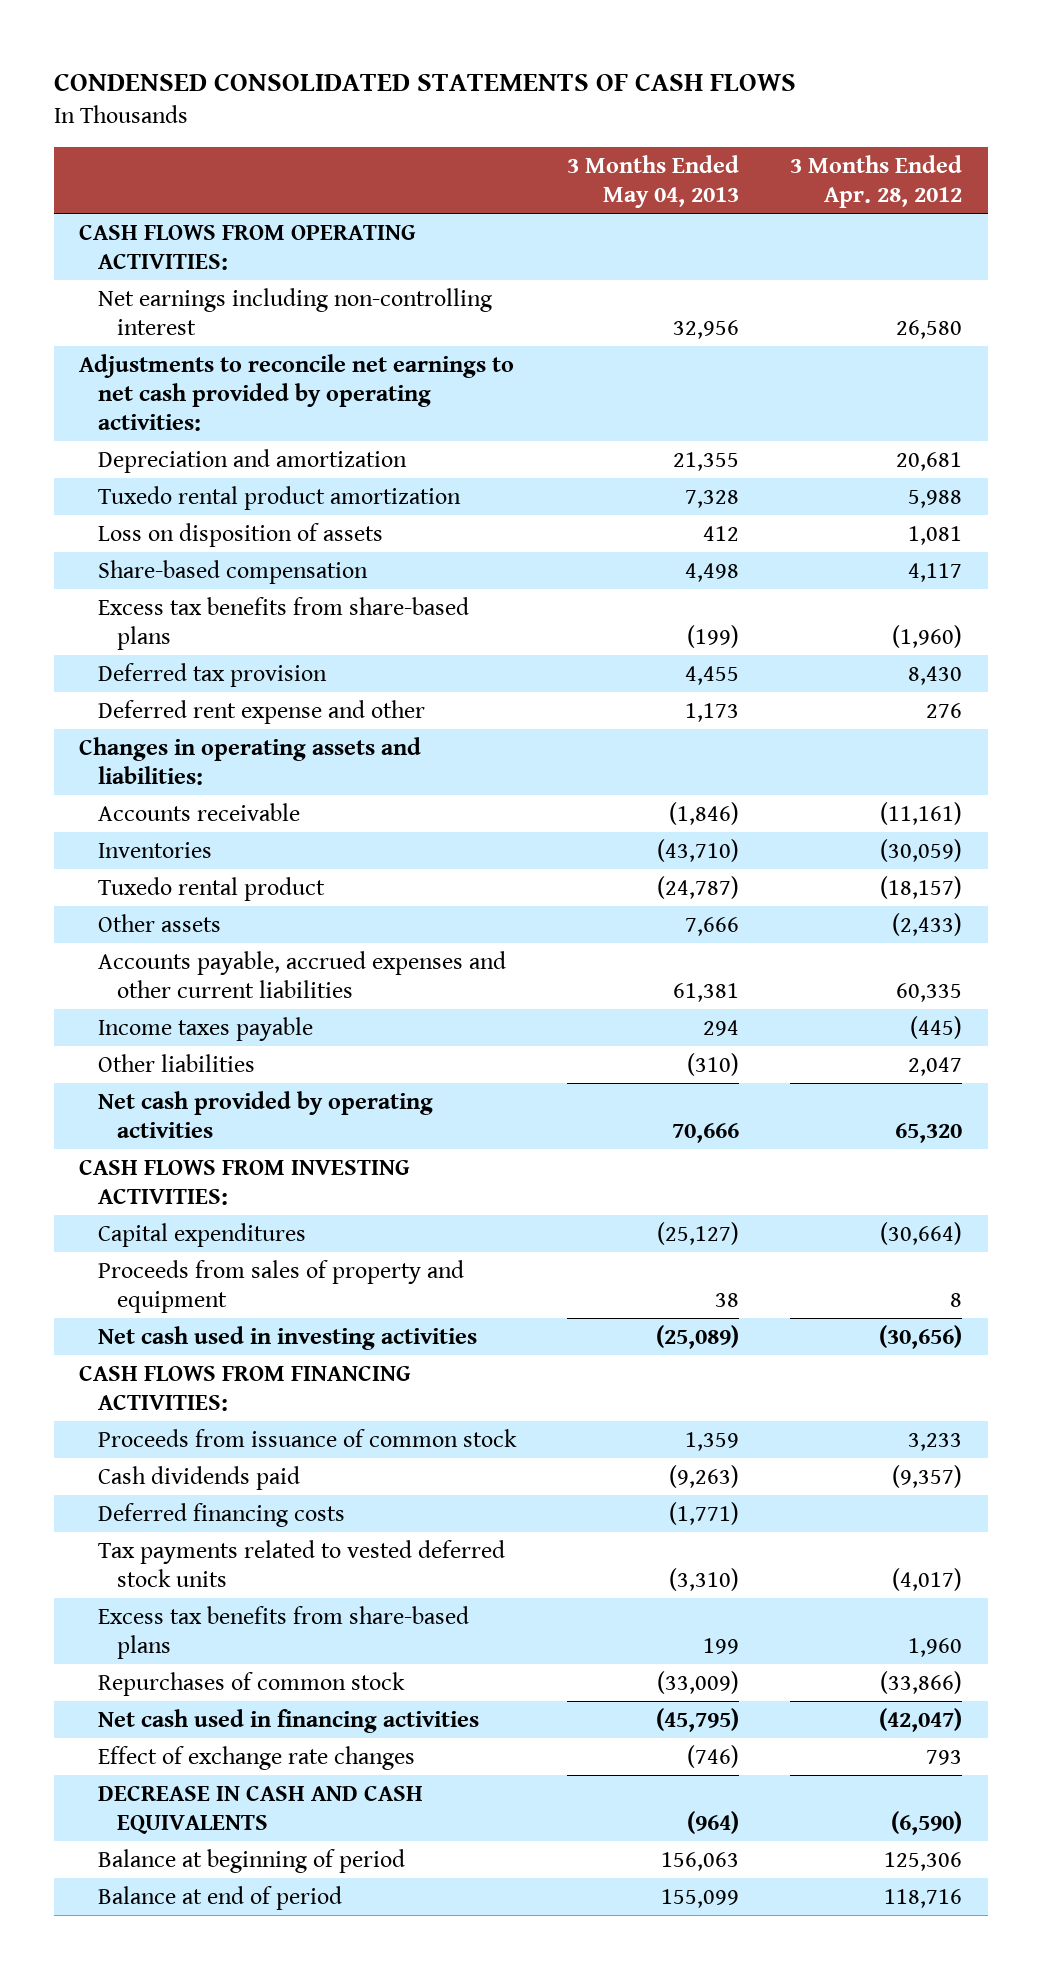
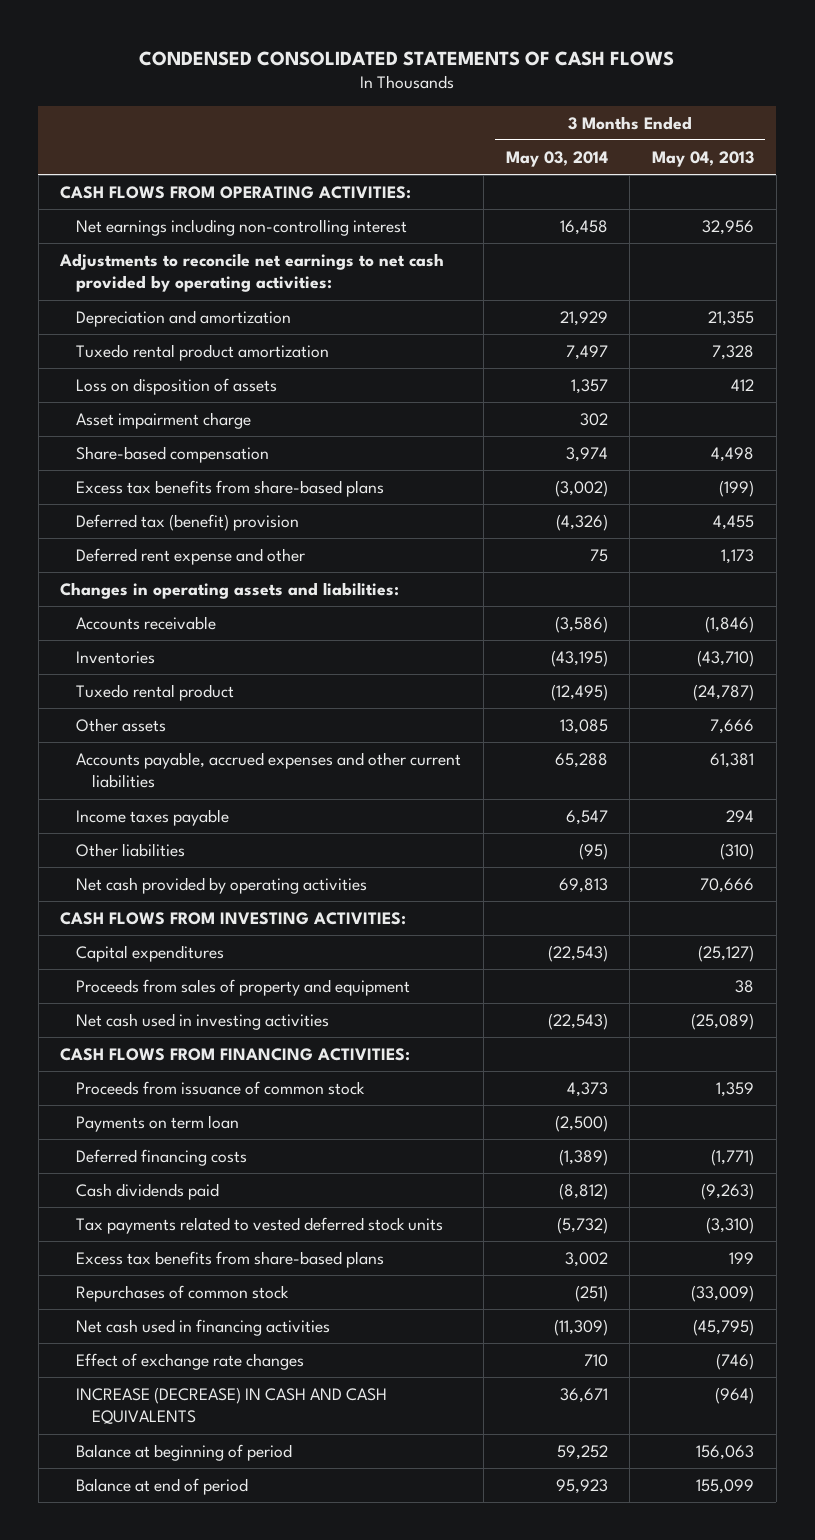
[790,155,963,209] 3 Months Ended Apr. 28, 2012 -> none
none -> [505,150,608,167] May 03, 2014
none -> [76,411,252,429] Asset impairment charge
[98,663,328,688] Deferred tax provision -> [76,513,300,531] Deferred tax (benefit) provision
none -> [76,1114,240,1132] Payments on term loan
[98,1466,301,1491] Cash dividends paid -> [76,1182,220,1200] Cash dividends paid
[98,1786,424,1834] DECREASE IN CASH AND CASH EQUIVALENTS -> [76,1386,388,1425] INCREASE (DECREASE) IN CASH AND CASH EQUIVALENTS

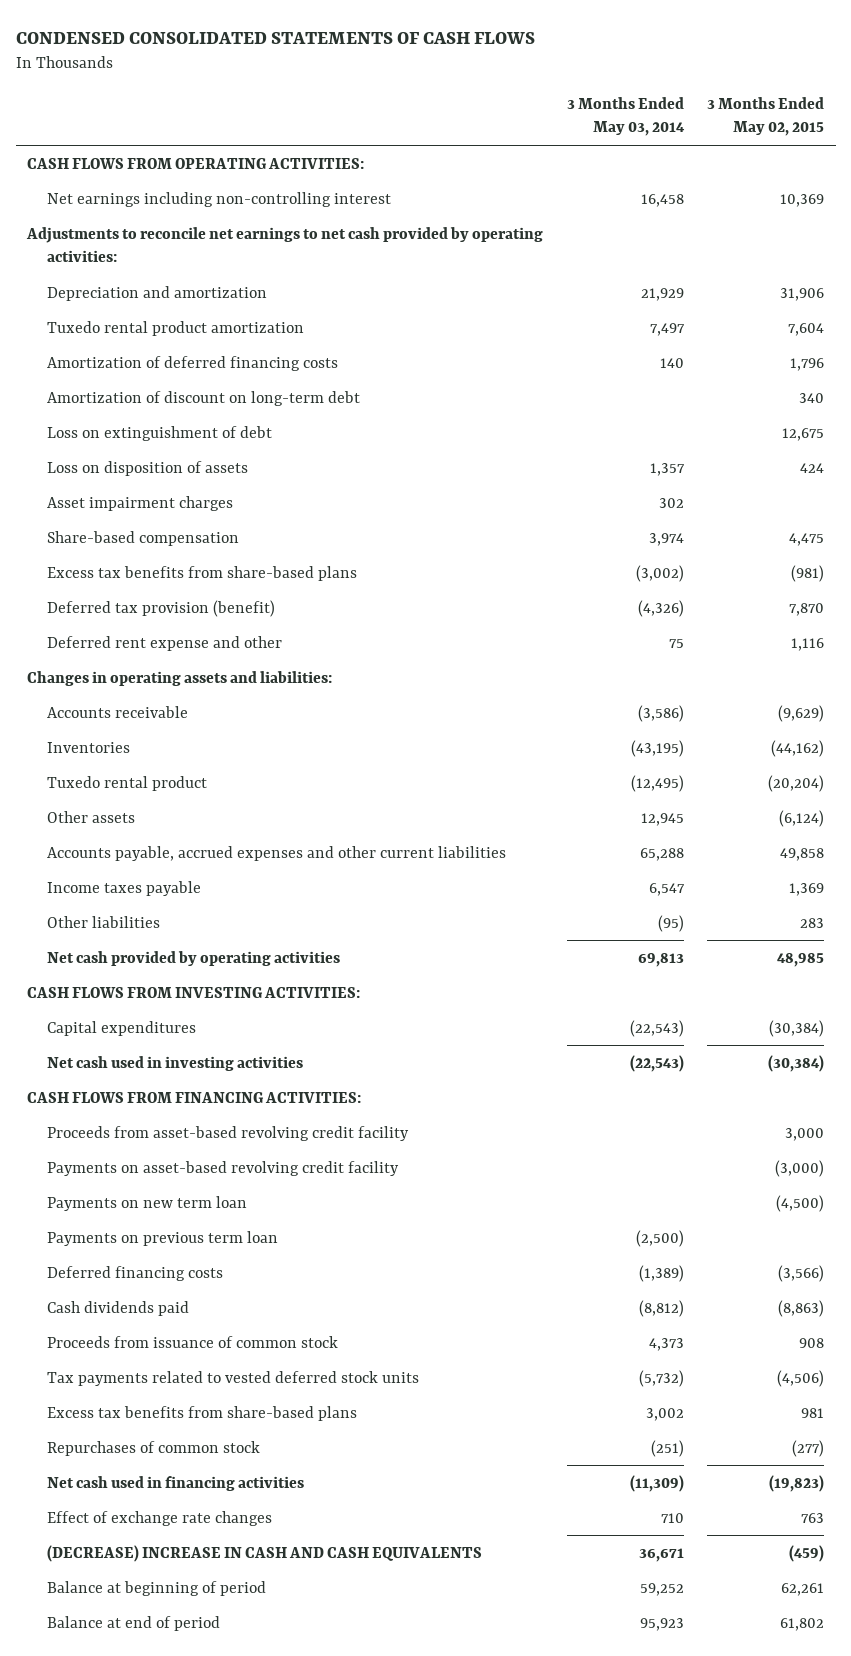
[652,150,755,167] May 04, 2013 -> none
none -> [707,97,825,137] 3 Months Ended May 02, 2015
none -> [46,355,338,371] Amortization of deferred financing costs
none -> [46,390,360,406] Amortization of discount on long-term debt
none -> [46,425,272,441] Loss on extinguishment of debt
[76,411,252,429] Asset impairment charge -> [46,495,233,511] Asset impairment charges
[76,513,300,531] Deferred tax (benefit) provision -> [46,599,275,617] Deferred tax provision (benefit)
[559,718,608,734] 13,085 -> [640,812,684,826] 12,945
[76,978,411,996] Proceeds from sales of property and equipment -> none
none -> [46,1125,409,1141] Proceeds from asset-based revolving credit facility
none -> [46,1160,399,1176] Payments on asset-based revolving credit facility
none -> [46,1195,247,1211] Payments on new term loan
[76,1114,240,1132] Payments on term loan -> [46,1230,278,1246] Payments on previous term loan
[76,1080,366,1095] Proceeds from issuance of common stock -> [46,1335,338,1348] Proceeds from issuance of common stock
[76,1386,388,1425] INCREASE (DECREASE) IN CASH AND CASH EQUIVALENTS -> [46,1544,482,1562] (DECREASE) INCREASE IN CASH AND CASH EQUIVALENTS

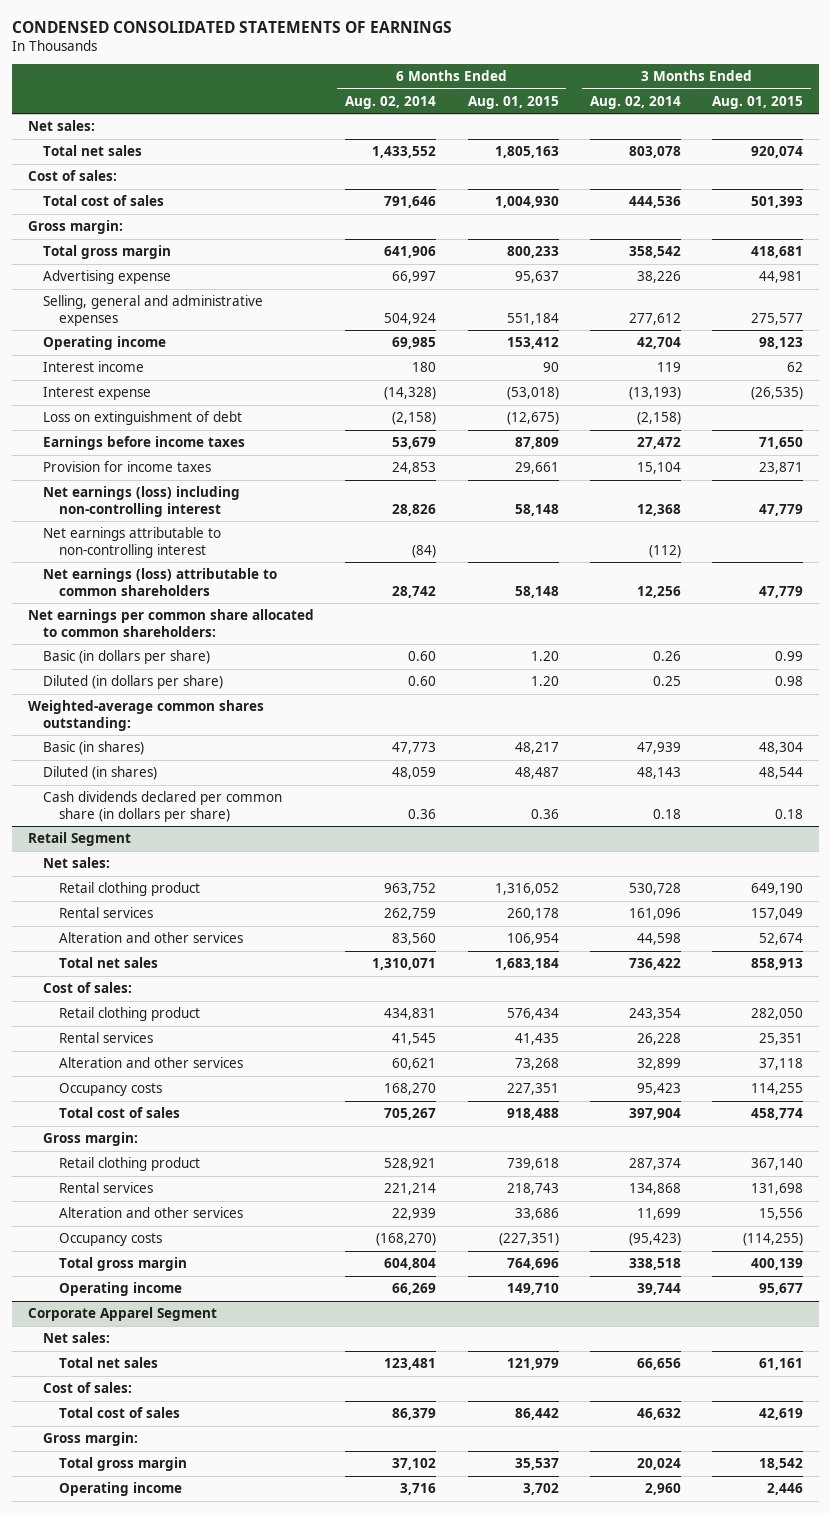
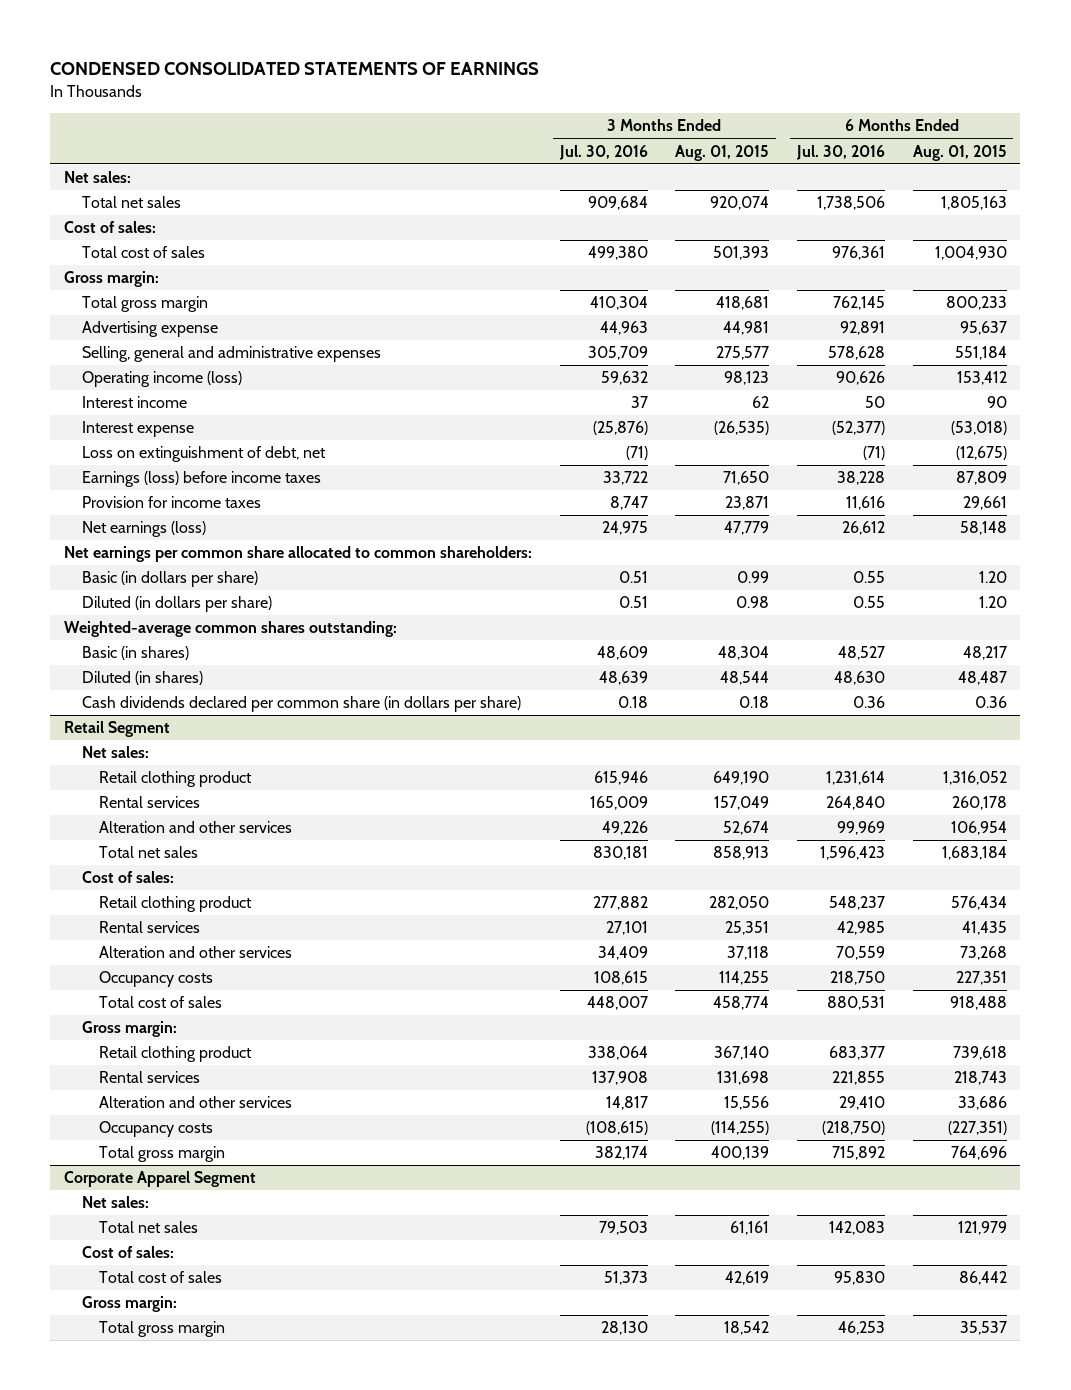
[345,95,437,109] Aug. 02, 2014 -> none
[589,95,681,109] Aug. 02, 2014 -> none
none -> [558,144,648,160] Jul. 30, 2016
none -> [795,144,885,160] Jul. 30, 2016
[43,336,167,351] Operating income -> [81,371,242,388] Operating income (loss)
[43,411,243,426] Loss on extinguishment of debt -> [81,446,326,463] Loss on extinguishment of debt, net
[43,436,246,451] Earnings before income taxes -> [81,471,321,488] Earnings (loss) before income taxes
[43,486,241,517] Net earnings (loss) including non-controlling interest -> none
[43,527,222,558] Net earnings attributable to non-controlling interest -> none
[43,568,278,596] Net earnings (loss) attributable to common shareholders -> [81,521,206,538] Net earnings (loss)
[58,1282,182,1297] Operating income -> none
[58,1482,182,1497] Operating income -> none

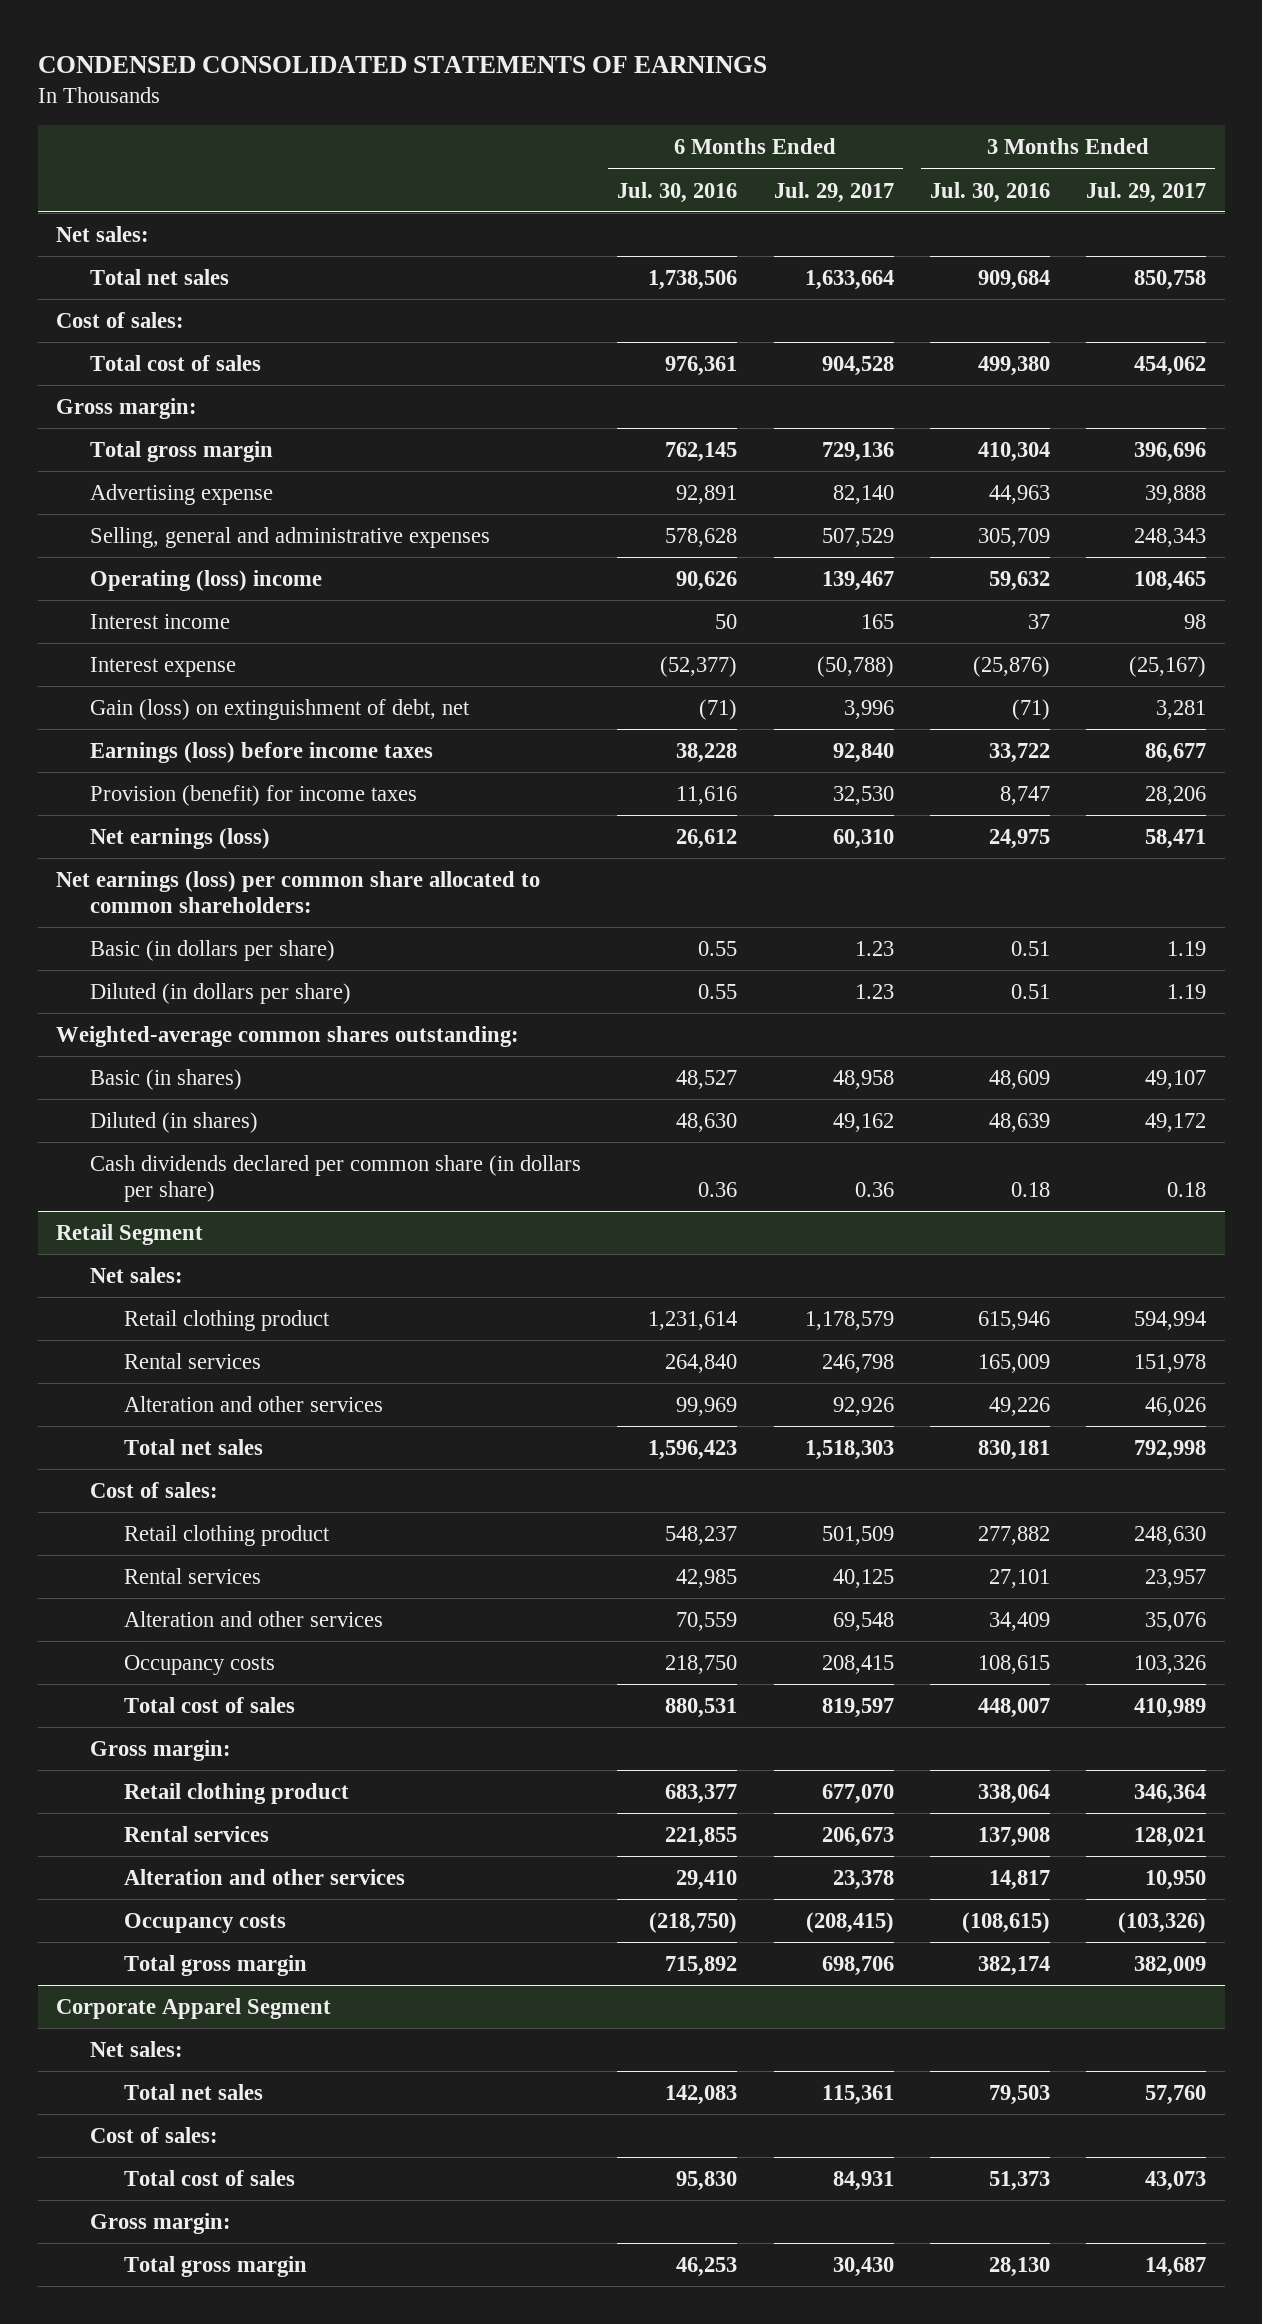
[675,144,770,161] Aug. 01, 2015 -> none
[912,144,1007,161] Aug. 01, 2015 -> none
none -> [773,181,894,203] Jul. 29, 2017
none -> [1086,181,1207,203] Jul. 29, 2017
[81,371,242,388] Operating income (loss) -> [89,569,322,591] Operating (loss) income
[81,446,326,463] Loss on extinguishment of debt, net -> [89,698,470,720] Gain (loss) on extinguishment of debt, net
[81,496,261,509] Provision for income taxes -> [89,784,417,806] Provision (benefit) for income taxes
[64,546,533,563] Net earnings per common share allocated to common shareholders: -> [56,870,541,914] Net earnings (loss) per common share allocated to common shareholders:

